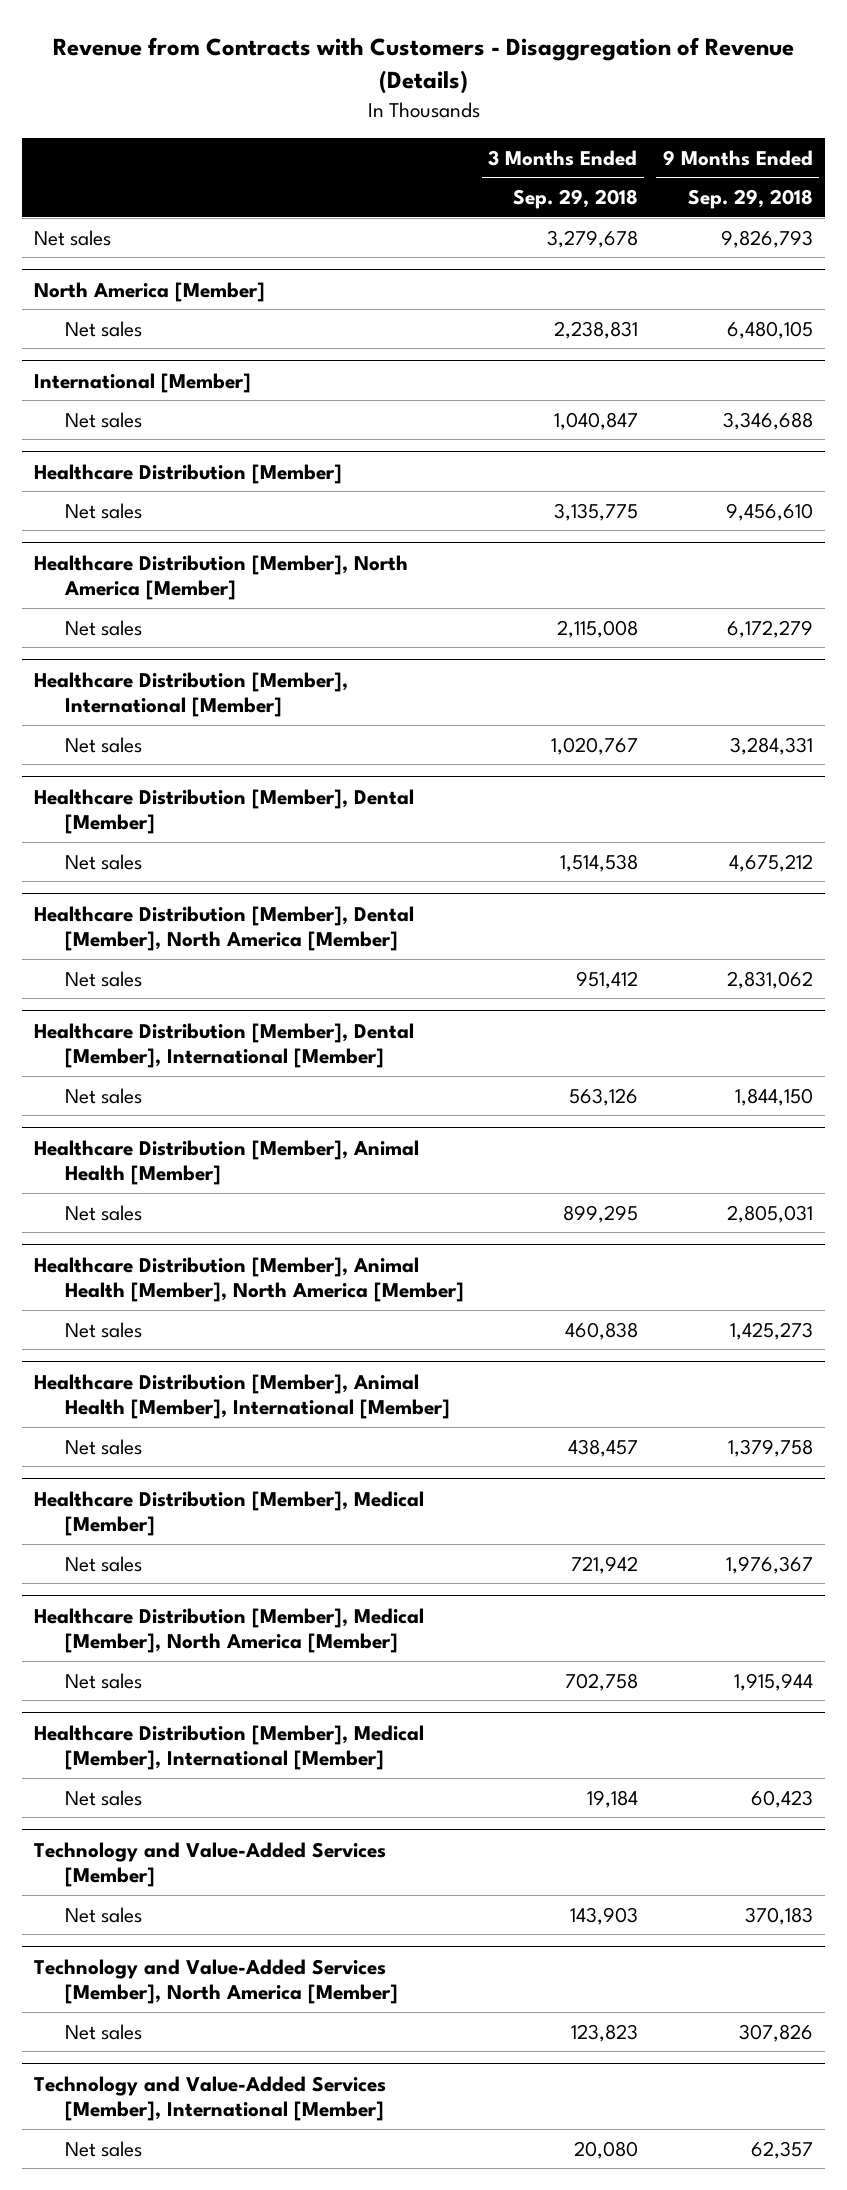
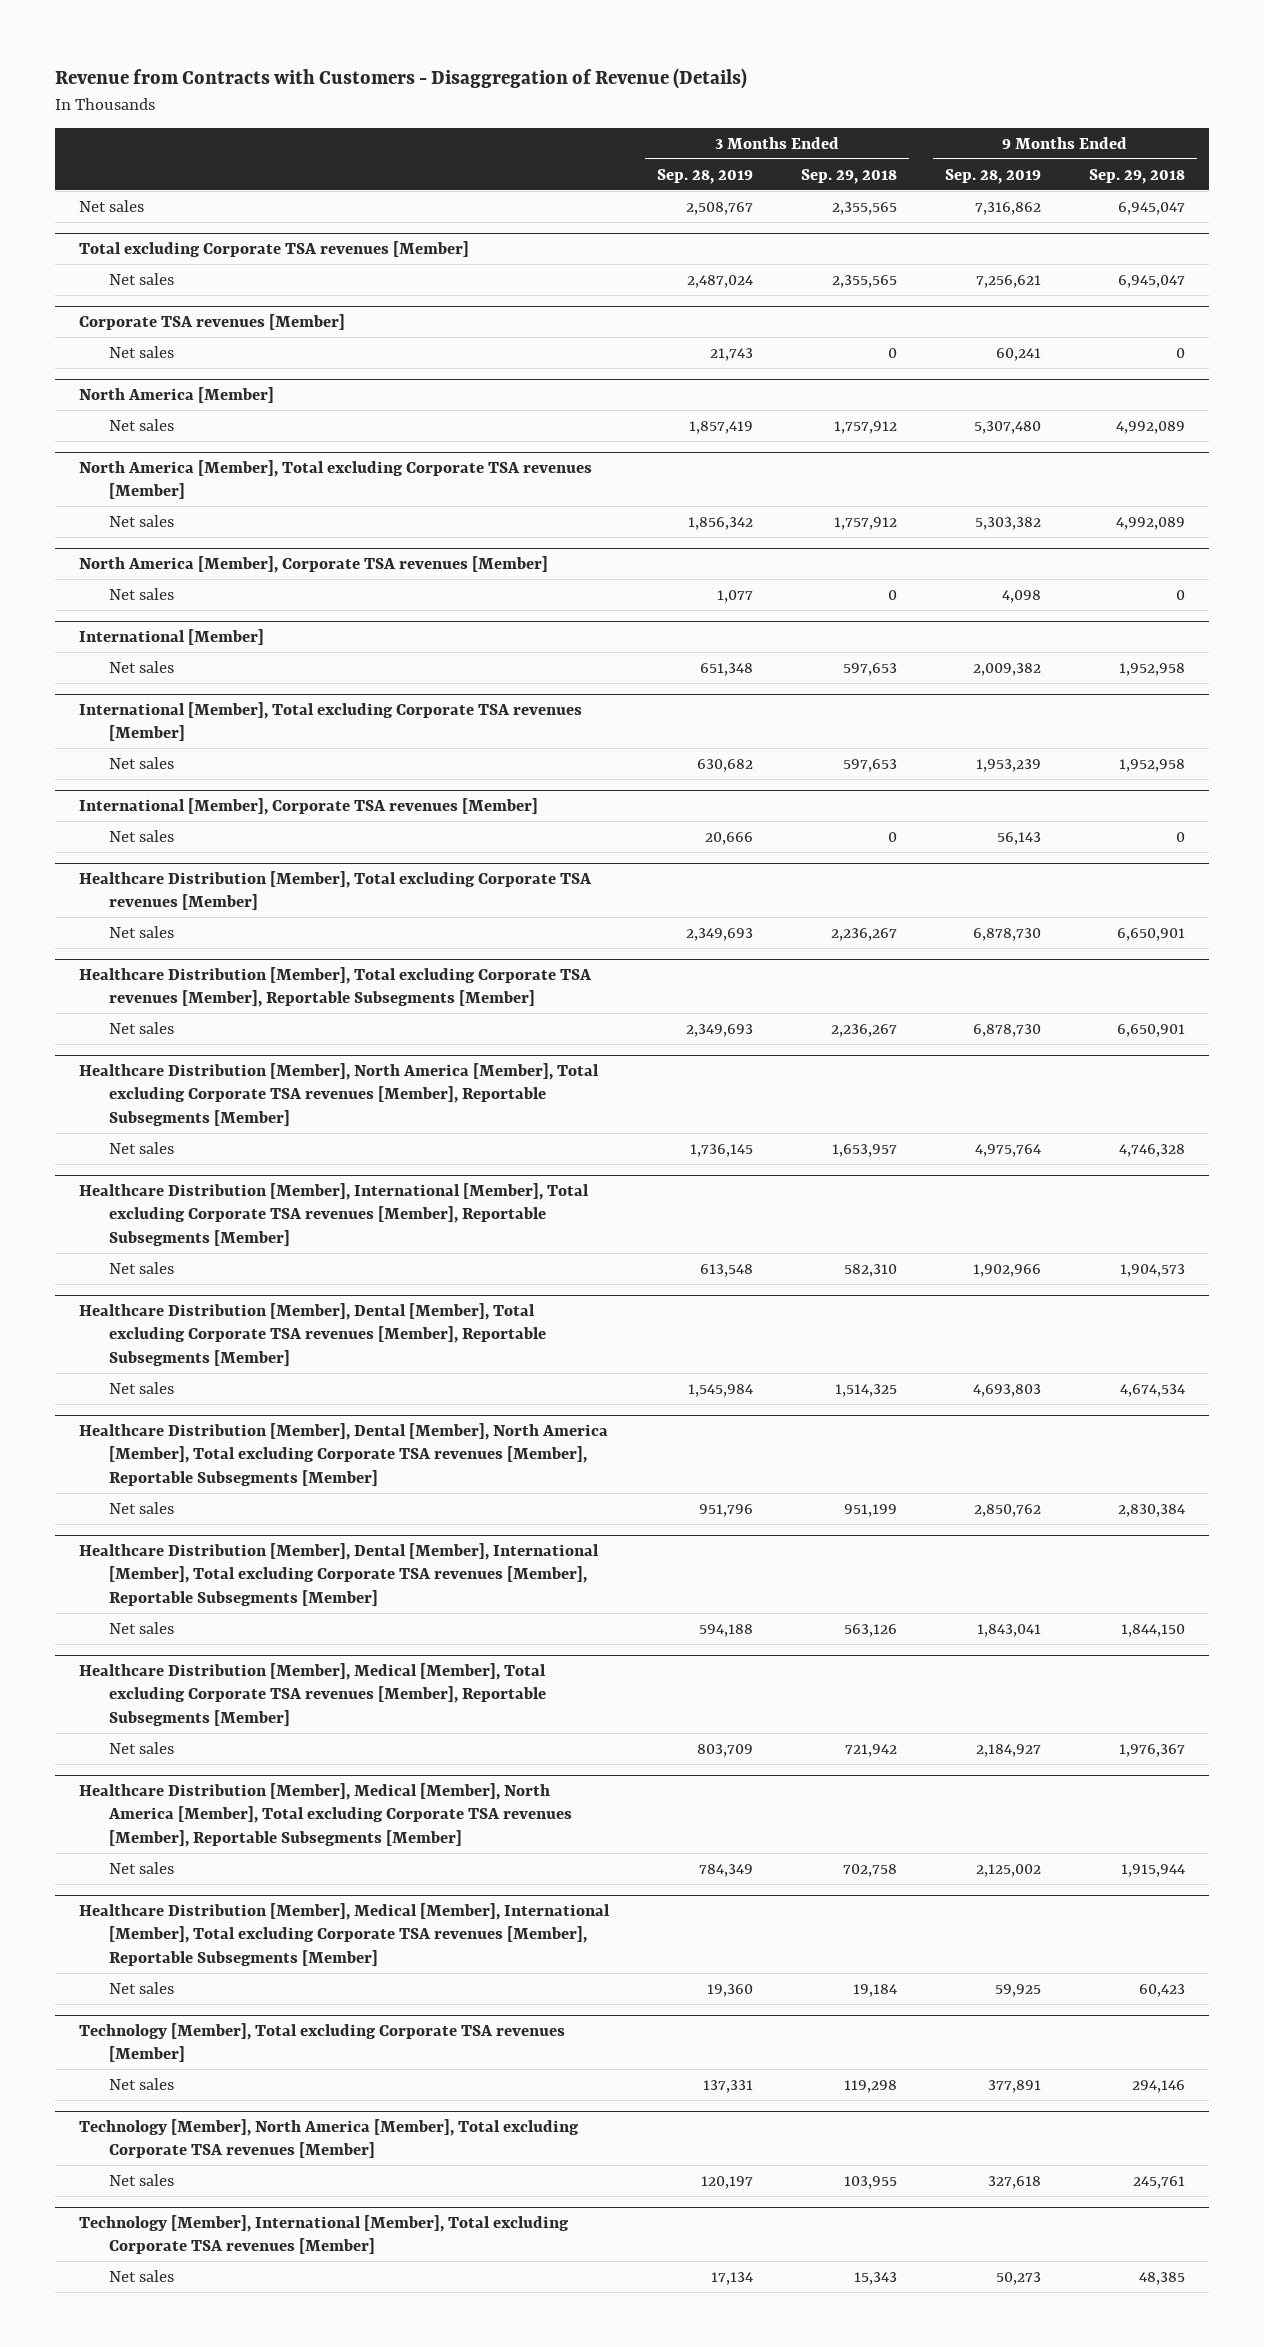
none -> [656,168,753,184] Sep. 28, 2019
none -> [945,168,1042,184] Sep. 28, 2019
[546,229,638,248] 3,279,678 -> [832,201,898,215] 2,355,565
[720,229,813,248] 9,826,793 -> [1118,201,1186,215] 6,945,047
none -> [78,241,469,258] Total excluding Corporate TSA revenues [Member]
none -> [108,272,174,285] Net sales
none -> [78,314,345,331] Corporate TSA revenues [Member]
none -> [108,345,174,358] Net sales
[553,320,638,339] 2,238,831 -> [834,420,898,434] 1,757,912
[726,320,813,339] 6,480,105 -> [1116,420,1186,434] 4,992,089
none -> [78,460,592,500] North America [Member], Total excluding Corporate TSA revenues [Member]
none -> [108,514,174,527] Net sales
none -> [78,556,548,574] North America [Member], Corporate TSA revenues [Member]
none -> [108,587,174,600] Net sales
[34,463,343,484] Healthcare Distribution [Member] -> none
[34,554,409,601] Healthcare Distribution [Member], North America [Member] -> none
[34,671,349,718] Healthcare Distribution [Member], International [Member] -> none
[34,788,415,835] Healthcare Distribution [Member], Dental [Member] -> none
[34,905,415,952] Healthcare Distribution [Member], Dental [Member], North America [Member] -> none
[34,1022,415,1069] Healthcare Distribution [Member], Dental [Member], International [Member] -> none
[553,411,638,430] 1,040,847 -> [843,662,898,676] 597,653
[722,411,813,430] 3,346,688 -> [1119,662,1186,676] 1,952,958
none -> [78,702,582,742] International [Member], Total excluding Corporate TSA revenues [Member]
[553,502,638,521] 3,135,775 -> [843,758,898,772] 597,653
[725,502,813,521] 9,456,610 -> [1119,758,1186,772] 1,952,958
none -> [78,798,538,816] International [Member], Corporate TSA revenues [Member]
[556,619,638,638] 2,115,008 -> [888,831,898,842] 0
[726,619,813,638] 6,172,279 -> [1176,831,1186,842] 0
none -> [78,871,592,911] Healthcare Distribution [Member], Total excluding Corporate TSA revenues [Member]
[550,736,638,755] 1,020,767 -> [831,927,898,941] 2,236,267
[729,736,813,755] 3,284,331 -> [1117,927,1186,941] 6,650,901
none -> [78,967,592,1008] Healthcare Distribution [Member], Total excluding Corporate TSA revenues [Member], Reportable Subsegments [Member]
[559,853,638,872] 1,514,538 -> [831,1023,898,1037] 2,236,267
[728,853,813,872] 4,675,212 -> [1117,1023,1186,1037] 6,650,901
none -> [78,1063,599,1126] Healthcare Distribution [Member], North America [Member], Total excluding Corporate TSA revenues [Member], Reportable Subsegments [Member]
[575,970,638,989] 951,412 -> [832,1143,898,1157] 1,653,957
[726,970,813,989] 2,831,062 -> [1119,1143,1186,1157] 4,746,328
none -> [78,1183,589,1246] Healthcare Distribution [Member], International [Member], Total excluding Corporate TSA revenues [Member], Reportable Subsegments [Member]
none -> [108,1261,174,1274] Net sales
none -> [78,1303,546,1366] Healthcare Distribution [Member], Dental [Member], Total excluding Corporate TSA revenues [Member], Reportable Subsegments [Member]
none -> [108,1381,174,1394] Net sales
none -> [78,1423,608,1486] Healthcare Distribution [Member], Dental [Member], North America [Member], Total excluding Corporate TSA revenues [Member], Reportable Subsegments [Member]
none -> [108,1501,174,1514] Net sales
none -> [78,1543,599,1606] Healthcare Distribution [Member], Dental [Member], International [Member], Total excluding Corporate TSA revenues [Member], Reportable Subsegments [Member]
[34,1139,420,1186] Healthcare Distribution [Member], Animal Health [Member] -> none
[64,1204,142,1221] Net sales -> none
[34,1256,464,1303] Healthcare Distribution [Member], Animal Health [Member], North America [Member] -> none
[64,1321,142,1338] Net sales -> none
[34,1373,450,1420] Healthcare Distribution [Member], Animal Health [Member], International [Member] -> none
[64,1438,142,1455] Net sales -> none
[34,1490,425,1537] Healthcare Distribution [Member], Medical [Member] -> none
none -> [78,1663,546,1726] Healthcare Distribution [Member], Medical [Member], Total excluding Corporate TSA revenues [Member], Reportable Subsegments [Member]
[34,1607,425,1654] Healthcare Distribution [Member], Medical [Member], North America [Member] -> none
none -> [78,1783,572,1847] Healthcare Distribution [Member], Medical [Member], North America [Member], Total excluding Corporate TSA revenues [Member], Reportable Subsegments [Member]
[34,1724,425,1771] Healthcare Distribution [Member], Medical [Member], International [Member] -> none
none -> [78,1903,610,1966] Healthcare Distribution [Member], Medical [Member], International [Member], Total excluding Corporate TSA revenues [Member], Reportable Subsegments [Member]
[34,1841,387,1888] Technology and Value-Added Services [Member] -> none
[34,1958,398,2005] Technology and Value-Added Services [Member], North America [Member] -> none
[34,2075,387,2122] Technology and Value-Added Services [Member], International [Member] -> none
none -> [78,2023,565,2063] Technology [Member], Total excluding Corporate TSA revenues [Member]
[569,1906,638,1925] 143,903 -> [844,2079,898,2093] 119,298
[744,1906,813,1925] 370,183 -> [1132,2079,1186,2093] 294,146
none -> [78,2119,579,2159] Technology [Member], North America [Member], Total excluding Corporate TSA revenues [Member]
[570,2023,638,2042] 123,823 -> [844,2175,898,2189] 103,955
[738,2023,813,2042] 307,826 -> [1133,2175,1186,2189] 245,761
none -> [78,2215,569,2255] Technology [Member], International [Member], Total excluding Corporate TSA revenues [Member]
[573,2140,638,2159] 20,080 -> [854,2271,898,2285] 15,343
[750,2140,813,2159] 62,357 -> [1139,2271,1186,2285] 48,385

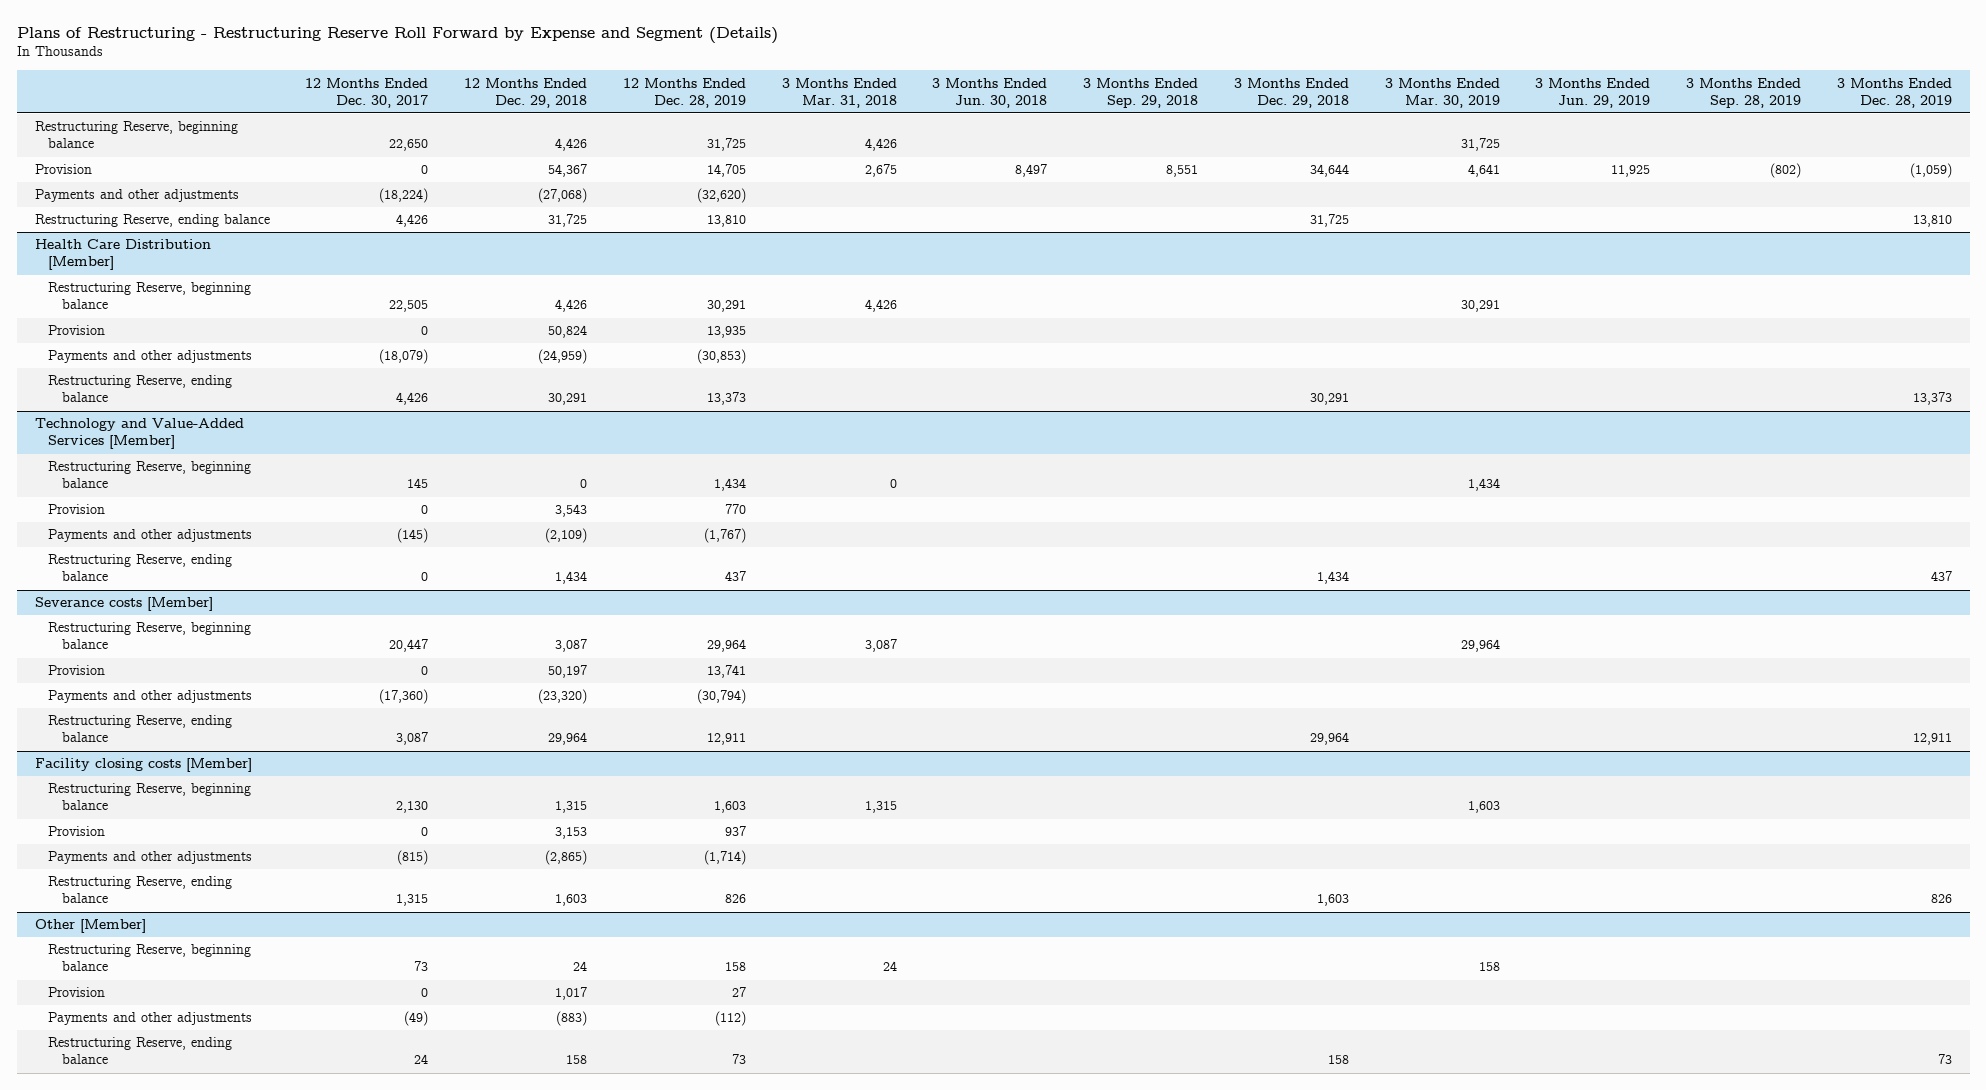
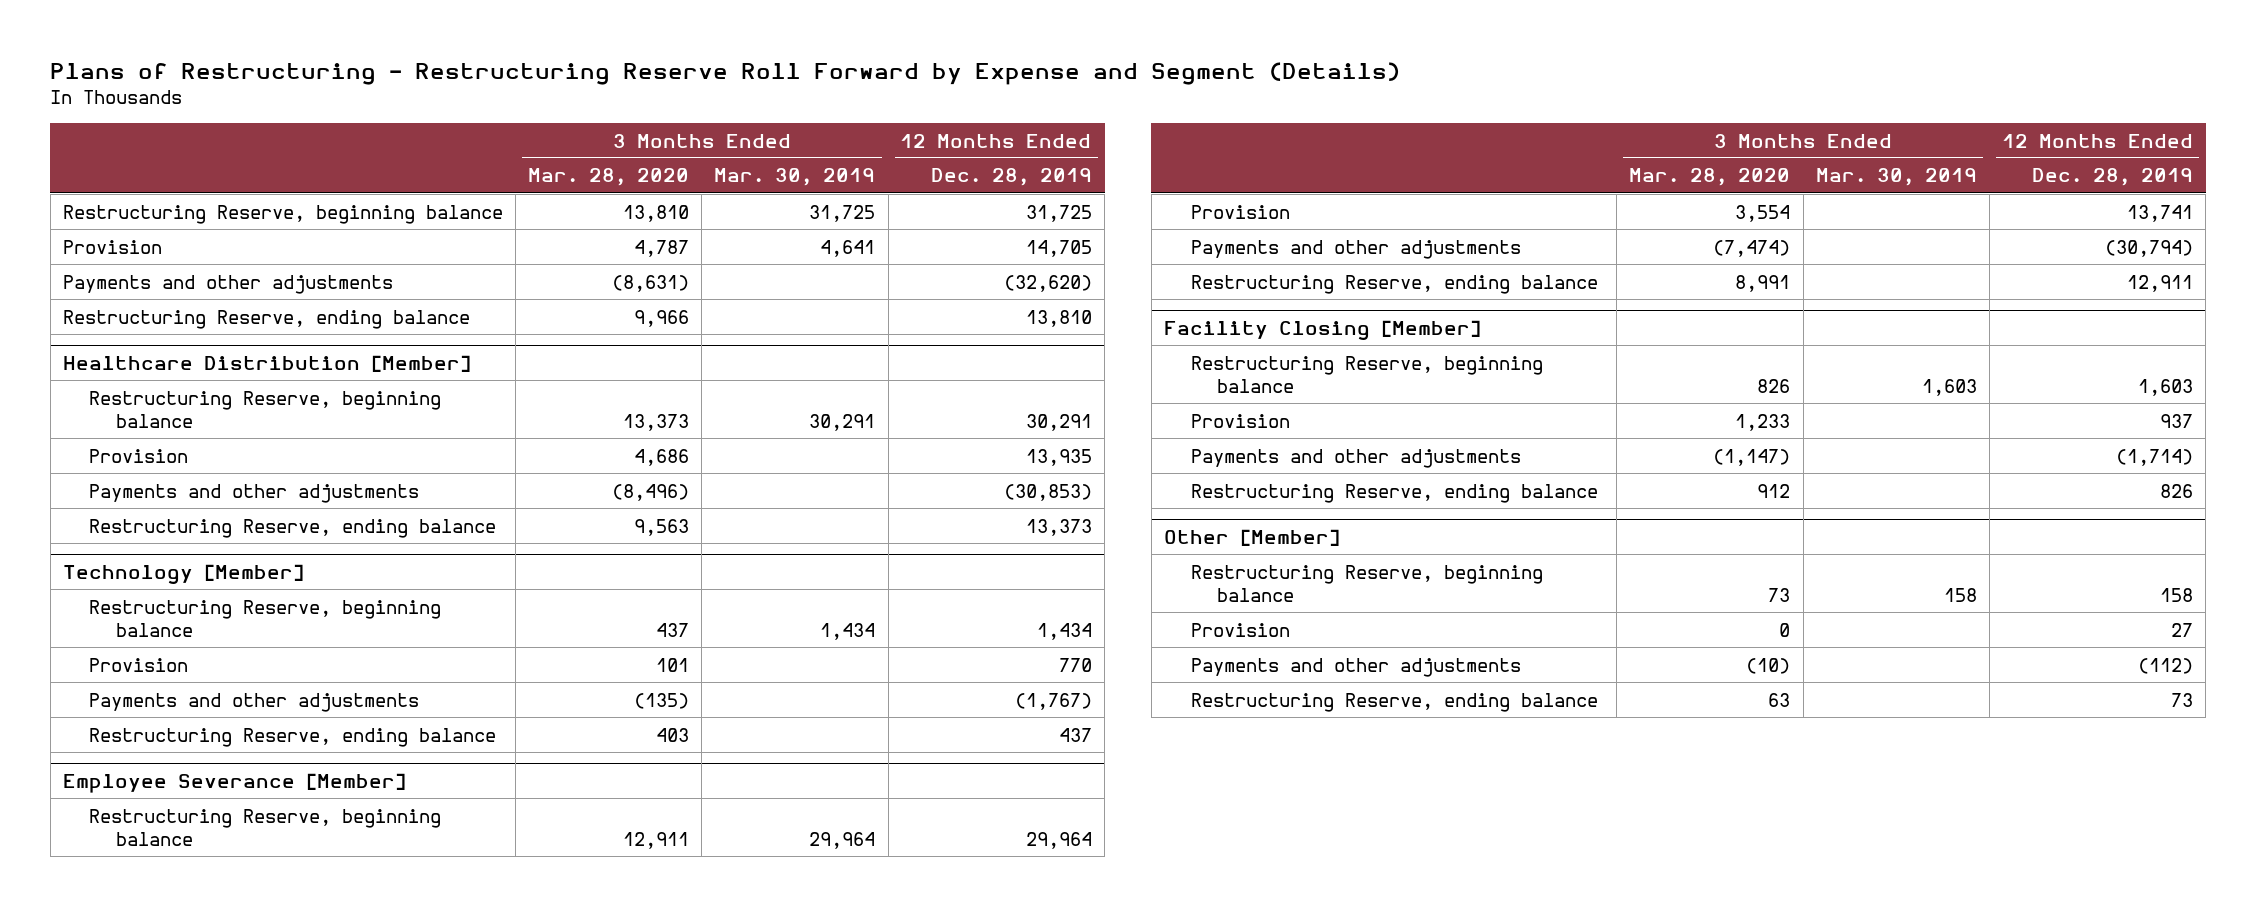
[305,77,429,108] 12 Months Ended Dec. 30, 2017 -> none
[464,77,588,108] 12 Months Ended Dec. 29, 2018 -> none
[781,77,897,108] 3 Months Ended Mar. 31, 2018 -> none
[932,77,1048,108] 3 Months Ended Jun. 30, 2018 -> none
[1083,77,1199,108] 3 Months Ended Sep. 29, 2018 -> none
[1233,77,1349,108] 3 Months Ended Dec. 29, 2018 -> none
[1535,77,1651,108] 3 Months Ended Jun. 29, 2019 -> none
[1686,77,1802,108] 3 Months Ended Sep. 28, 2019 -> none
[1836,77,1952,108] 3 Months Ended Dec. 28, 2019 -> none
none -> [528,168,690,187] Mar. 28, 2020
[34,239,211,271] Health Care Distribution [Member] -> [62,355,471,373] Healthcare Distribution [Member]
[34,418,244,450] Technology and Value-Added Services [Member] -> [62,564,304,585] Technology [Member]
[34,597,213,612] Severance costs [Member] -> [62,773,406,794] Employee Severance [Member]
[34,758,252,773] Facility closing costs [Member] -> [1164,320,1482,341] Facility Closing [Member]

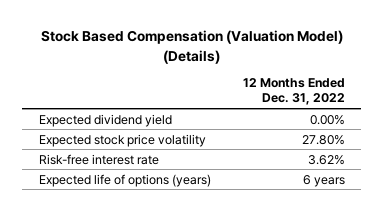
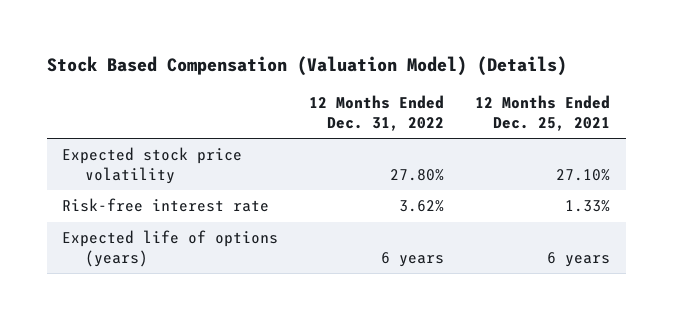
none -> [475,95,611,131] 12 Months Ended Dec. 25, 2021
[38,113,172,127] Expected dividend yield -> none

